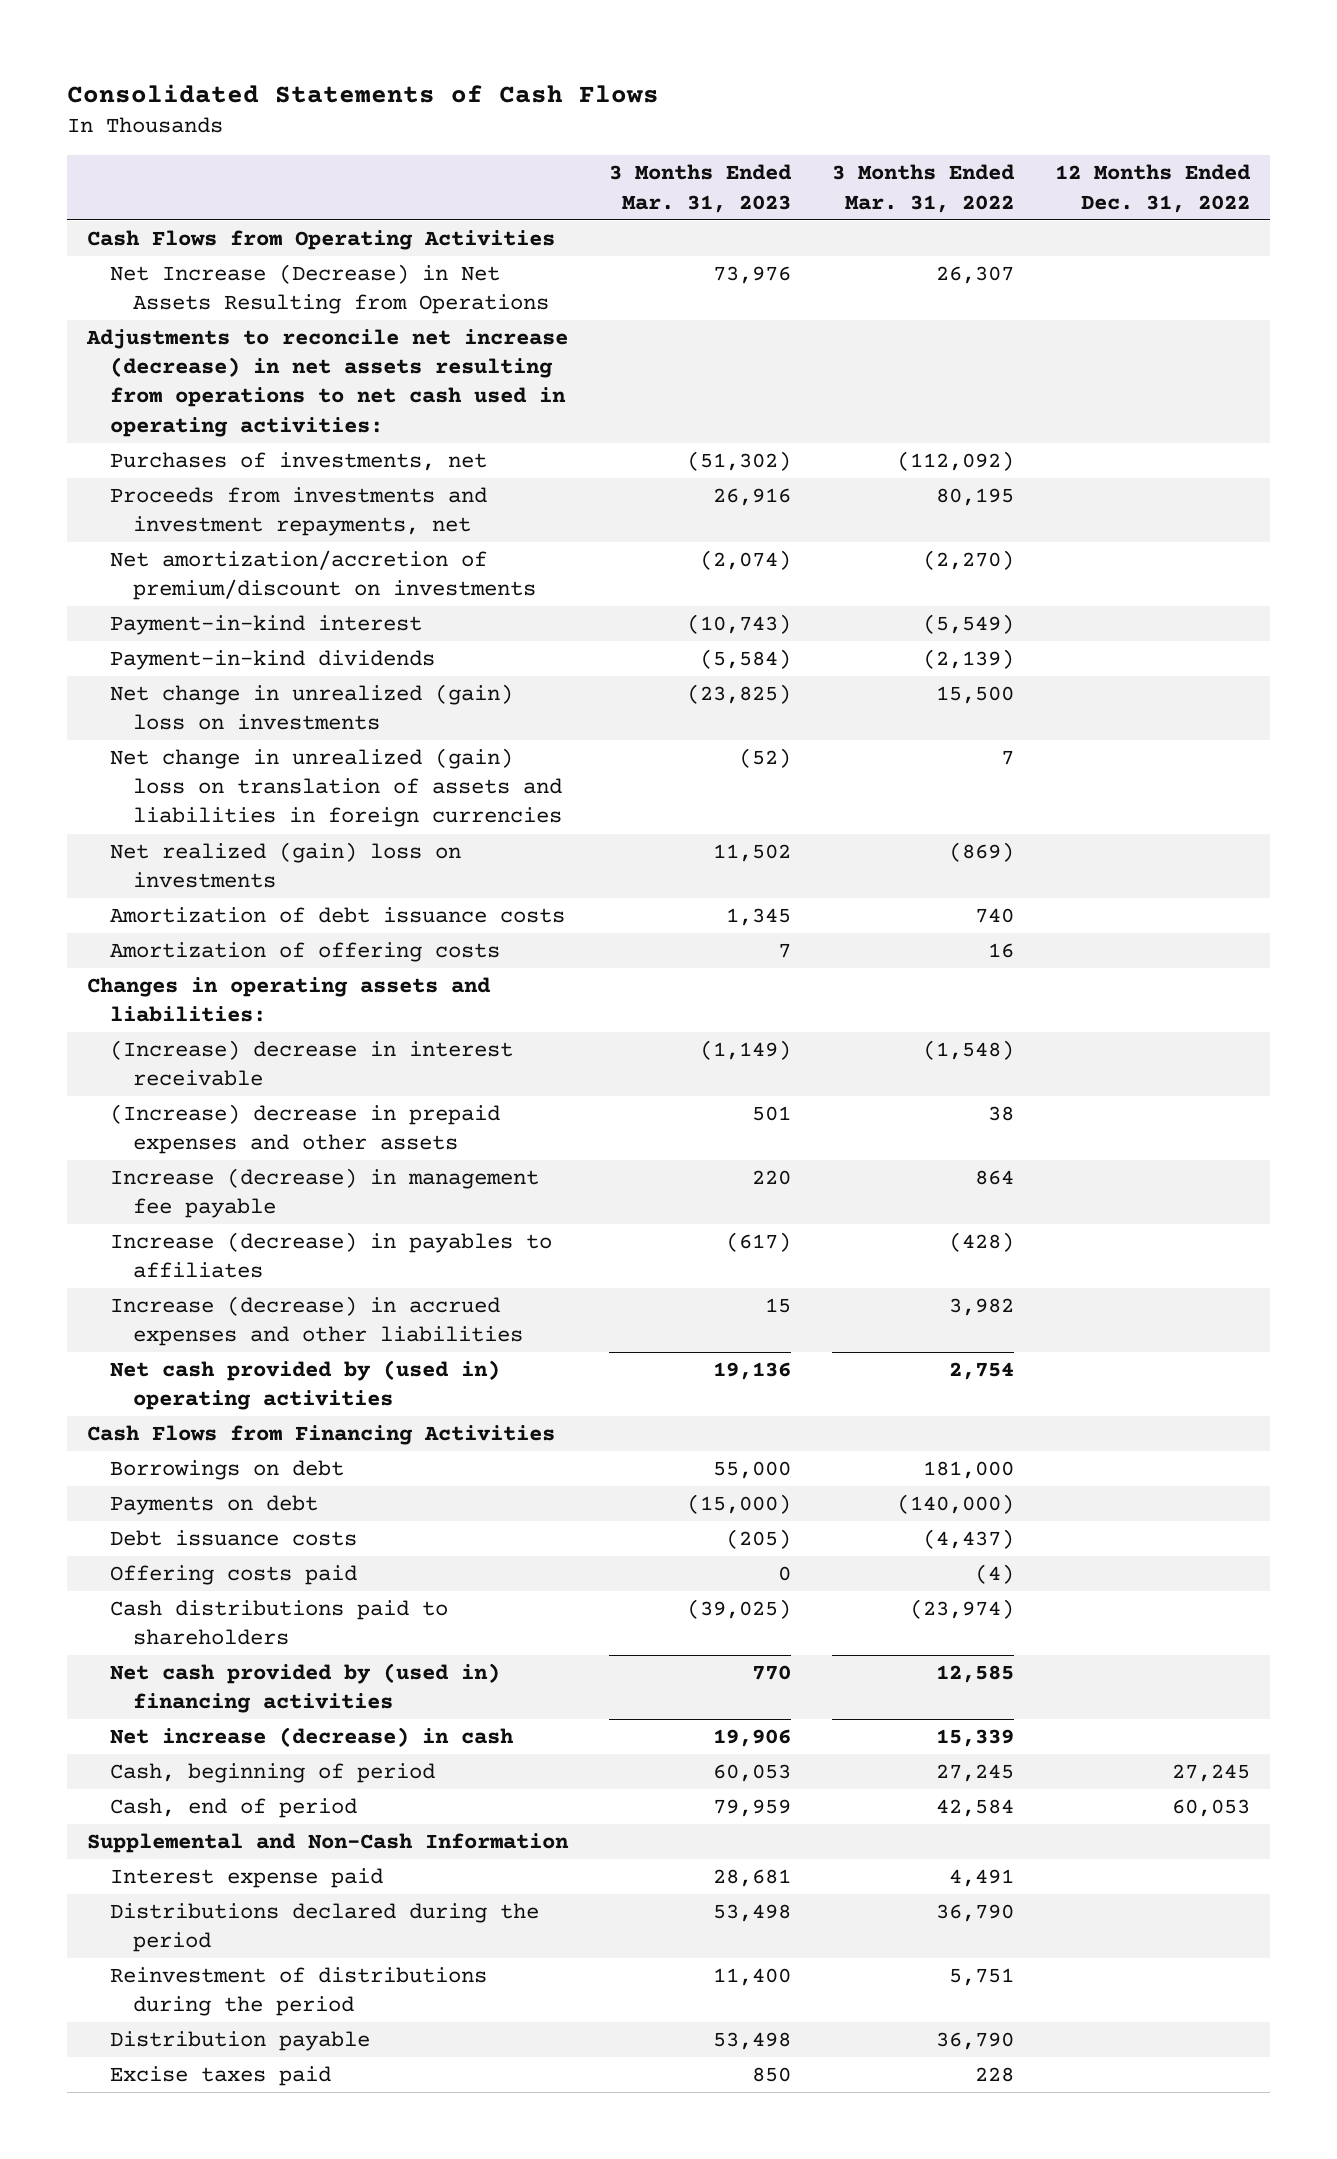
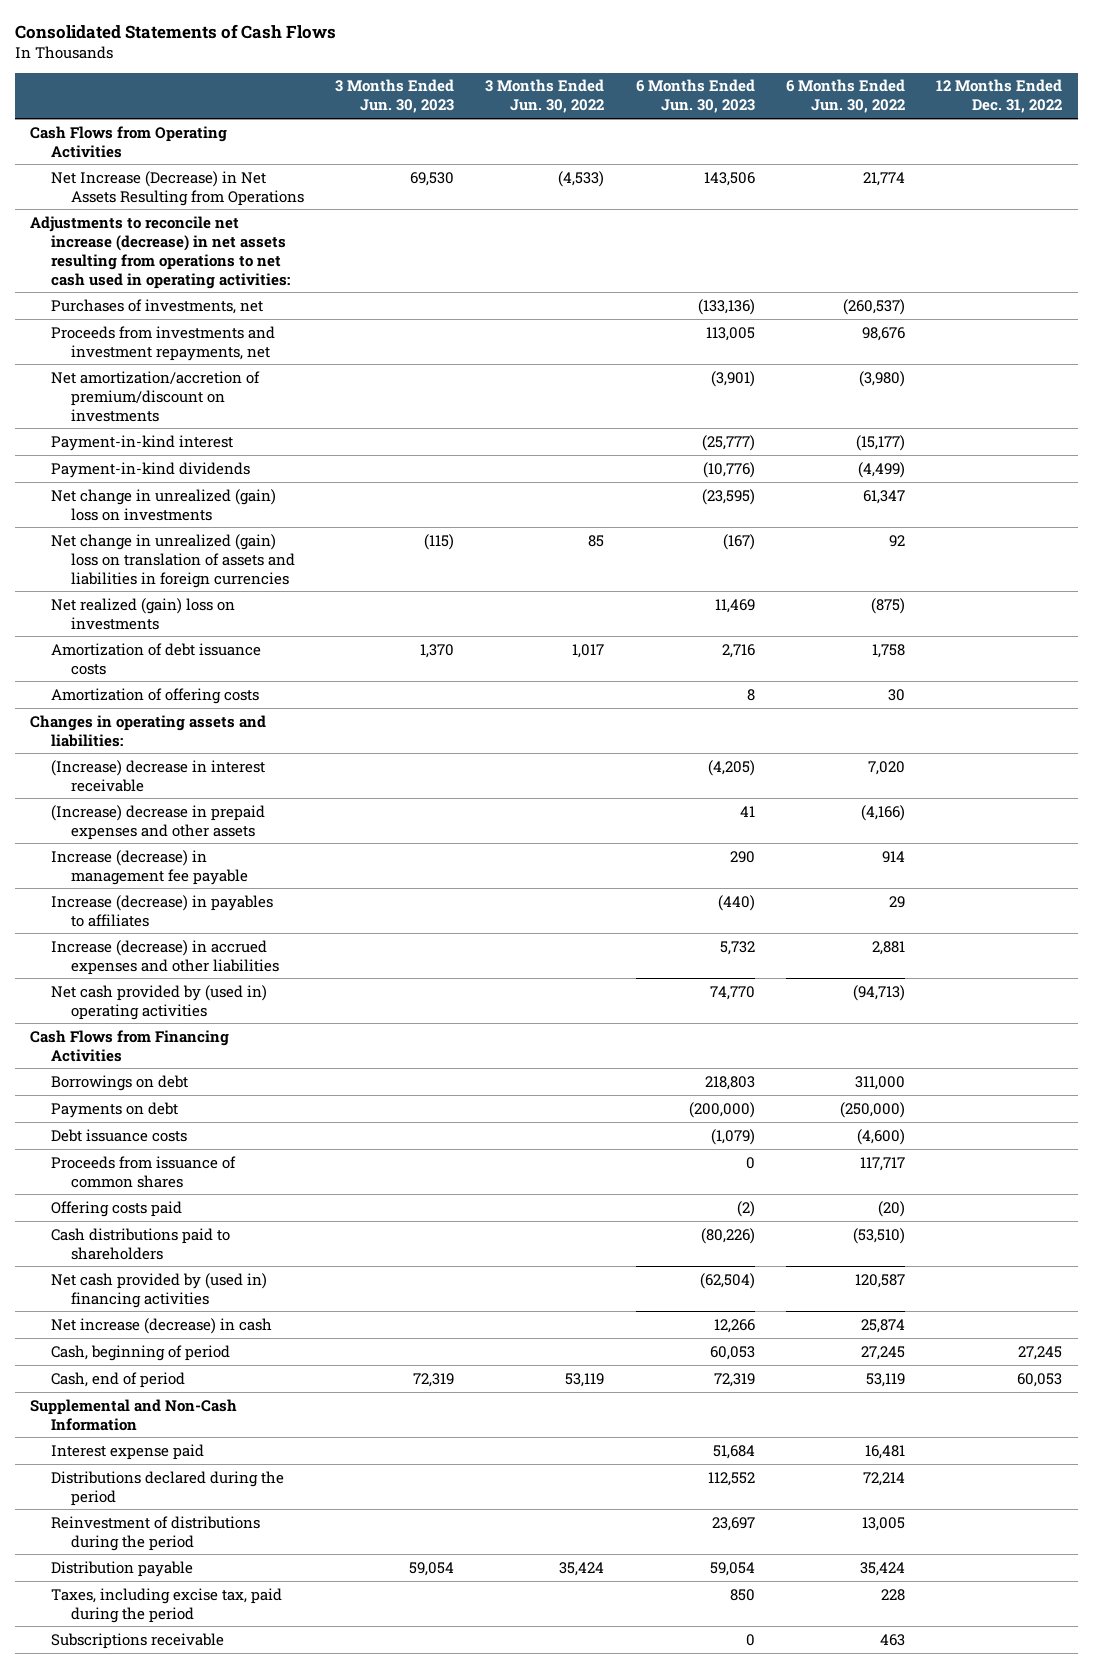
[608,164,792,213] 3 Months Ended Mar. 31, 2023 -> none
[831,164,1015,213] 3 Months Ended Mar. 31, 2022 -> none
none -> [335,79,455,114] 3 Months Ended Jun. 30, 2023
none -> [485,79,605,114] 3 Months Ended Jun. 30, 2022
none -> [635,79,755,114] 6 Months Ended Jun. 30, 2023
none -> [786,79,906,114] 6 Months Ended Jun. 30, 2022
none -> [50,1155,236,1188] Proceeds from issuance of common shares
[110,2066,332,2087] Excise taxes paid -> [50,1587,282,1623] Taxes, including excise tax, paid during the period
none -> [50,1632,224,1649] Subscriptions receivable

